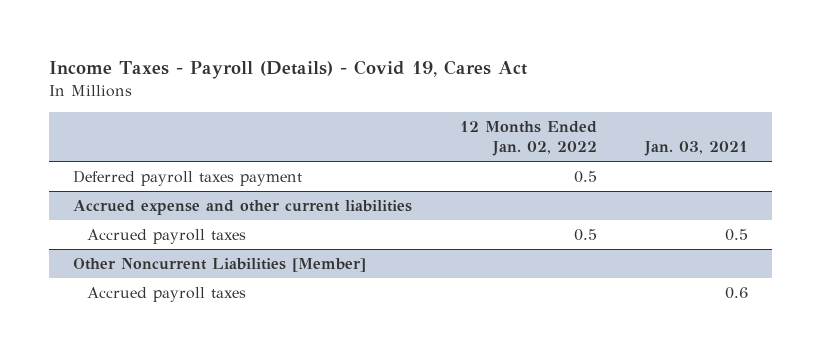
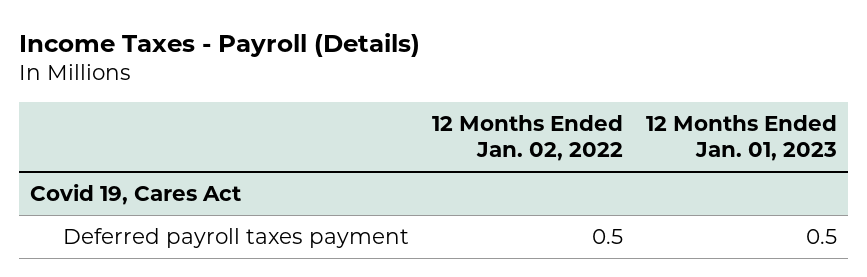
[48,59,527,79] Income Taxes - Payroll (Details) - Covid 19, Cares Act -> [18,32,420,57] Income Taxes - Payroll (Details)
[643,141,748,157] Jan. 03, 2021 -> none
none -> [645,114,837,162] 12 Months Ended Jan. 01, 2023
none -> [30,183,242,205] Covid 19, Cares Act
[72,200,412,216] Accrued expense and other current liabilities -> none
[87,229,247,245] Accrued payroll taxes -> none
[72,258,366,273] Other Noncurrent Liabilities [Member] -> none
[87,287,247,303] Accrued payroll taxes -> none

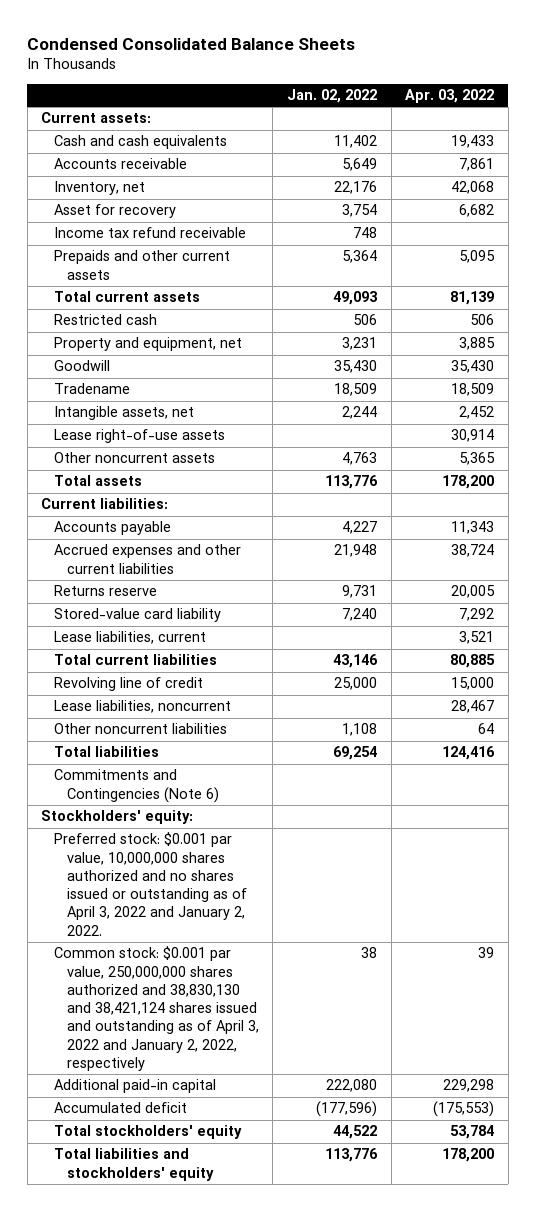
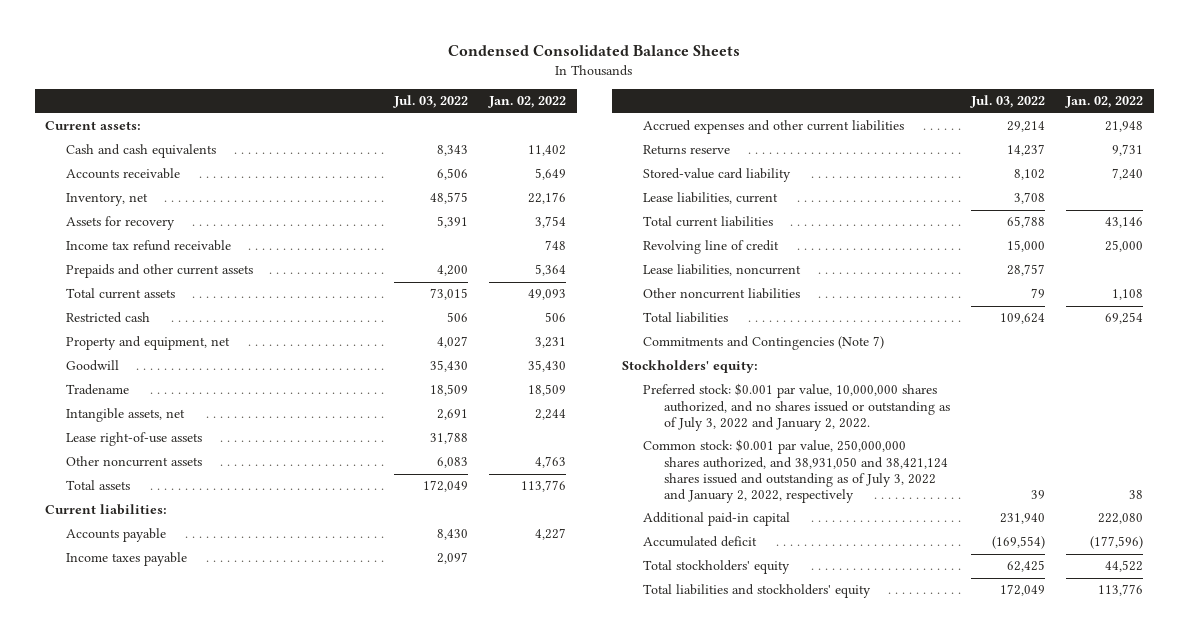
[405,89,495,104] Apr. 03, 2022 -> none
none -> [393,95,469,109] Jul. 03, 2022
[53,204,176,219] Asset for recovery -> [66,216,176,231] Assets for recovery
none -> [66,552,188,567] Income taxes payable
[53,769,219,803] Commitments and Contingencies (Note 6) -> [643,336,885,351] Commitments and Contingencies (Note 7)
[53,832,247,936] Preferred stock: $0.001 par value, 10,000,000 shares authorized and no shares issued or outstanding as of April 3, 2022 and January 2, 2022. -> [643,383,951,431] Preferred stock: $0.001 par value, 10,000,000 shares authorized, and no shares issued or outstanding as of July 3, 2022 and January 2, 2022.
[53,946,259,1072] Common stock: $0.001 par value, 250,000,000 shares authorized and 38,830,130 and 38,421,124 shares issued and outstanding as of April 3, 2022 and January 2, 2022, respectively -> [643,439,949,503] Common stock: $0.001 par value, 250,000,000 shares authorized, and 38,931,050 and 38,421,124 shares issued and outstanding as of July 3, 2022 and January 2, 2022, respectively

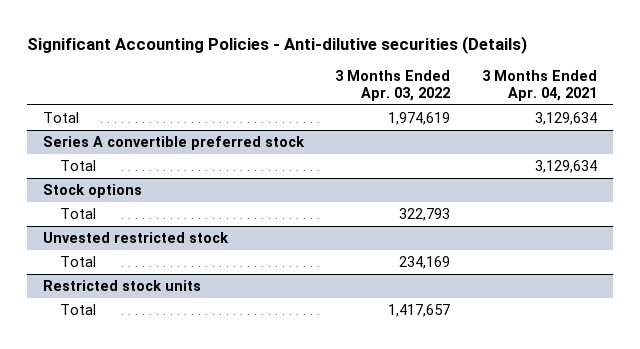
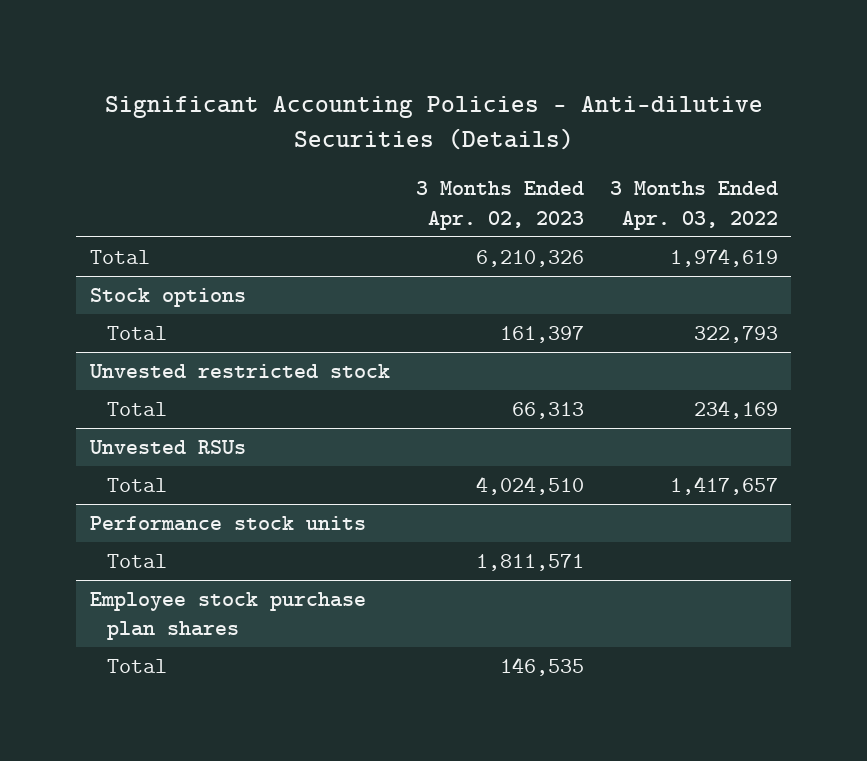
[27,35,528,54] Significant Accounting Policies - Anti-dilutive securities (Details) -> [104,95,763,150] Significant Accounting Policies - Anti-dilutive Securities (Details)
[481,69,597,101] 3 Months Ended Apr. 04, 2021 -> none
none -> [415,181,584,230] 3 Months Ended Apr. 02, 2023
[43,135,306,150] Series A convertible preferred stock -> none
[59,159,96,171] Total -> none
[43,279,202,291] Restricted stock units -> [88,439,246,454] Unvested RSUs
none -> [89,515,366,531] Performance stock units
none -> [106,553,167,568] Total
none -> [89,591,366,640] Employee stock purchase plan shares
none -> [106,658,167,673] Total

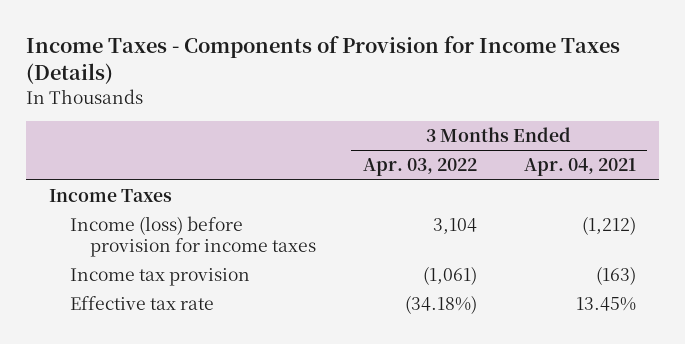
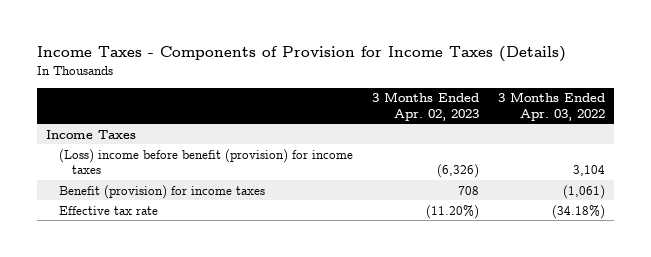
[523,158,636,177] Apr. 04, 2021 -> none
none -> [372,92,480,121] 3 Months Ended Apr. 02, 2023
[69,215,317,257] Income (loss) before provision for income taxes -> [59,148,354,175] (Loss) income before benefit (provision) for income taxes
[69,267,250,286] Income tax provision -> [59,184,266,199] Benefit (provision) for income taxes

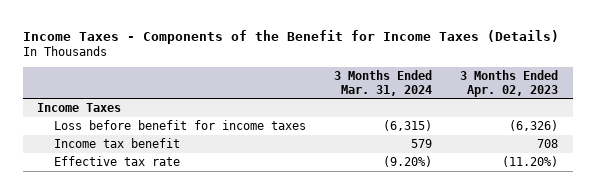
[36,46,566,63] Income Taxes - Components of Provision for Income Taxes (Details) -> [22,29,559,44] Income Taxes - Components of the Benefit for Income Taxes (Details)
[497,92,605,121] 3 Months Ended Apr. 03, 2022 -> none
none -> [333,70,432,96] 3 Months Ended Mar. 31, 2024
[59,148,354,175] (Loss) income before benefit (provision) for income taxes -> [53,120,306,131] Loss before benefit for income taxes
[59,184,266,199] Benefit (provision) for income taxes -> [53,138,180,149] Income tax benefit

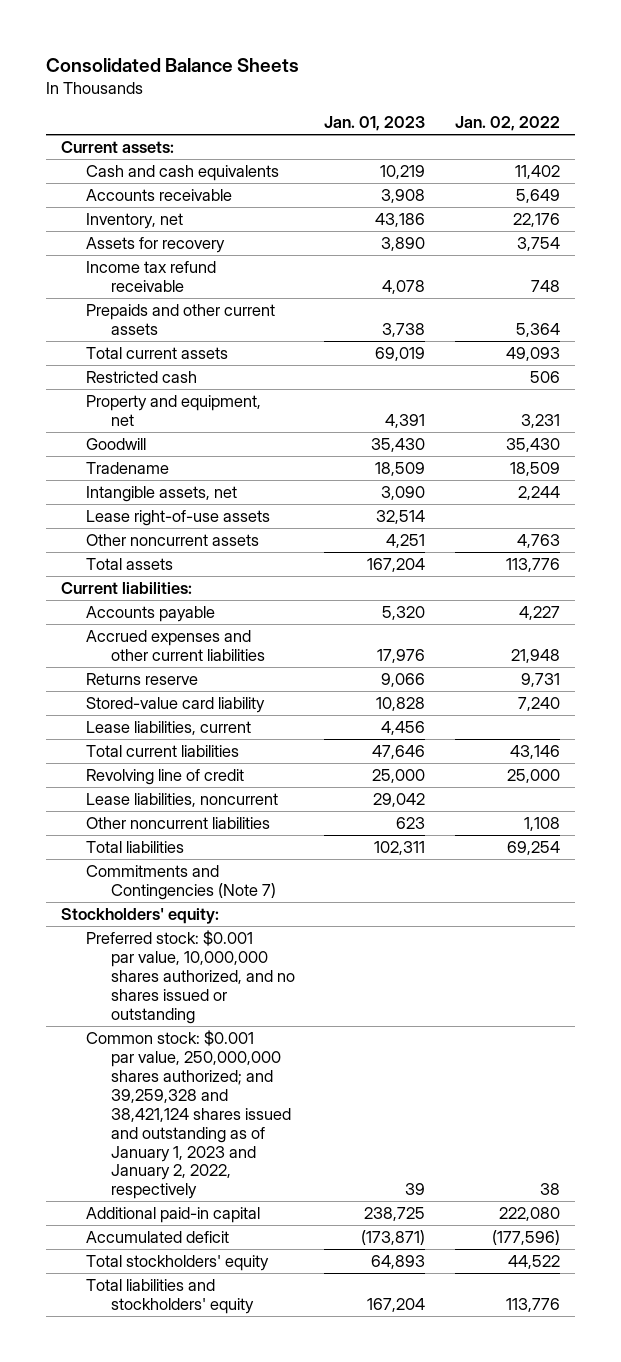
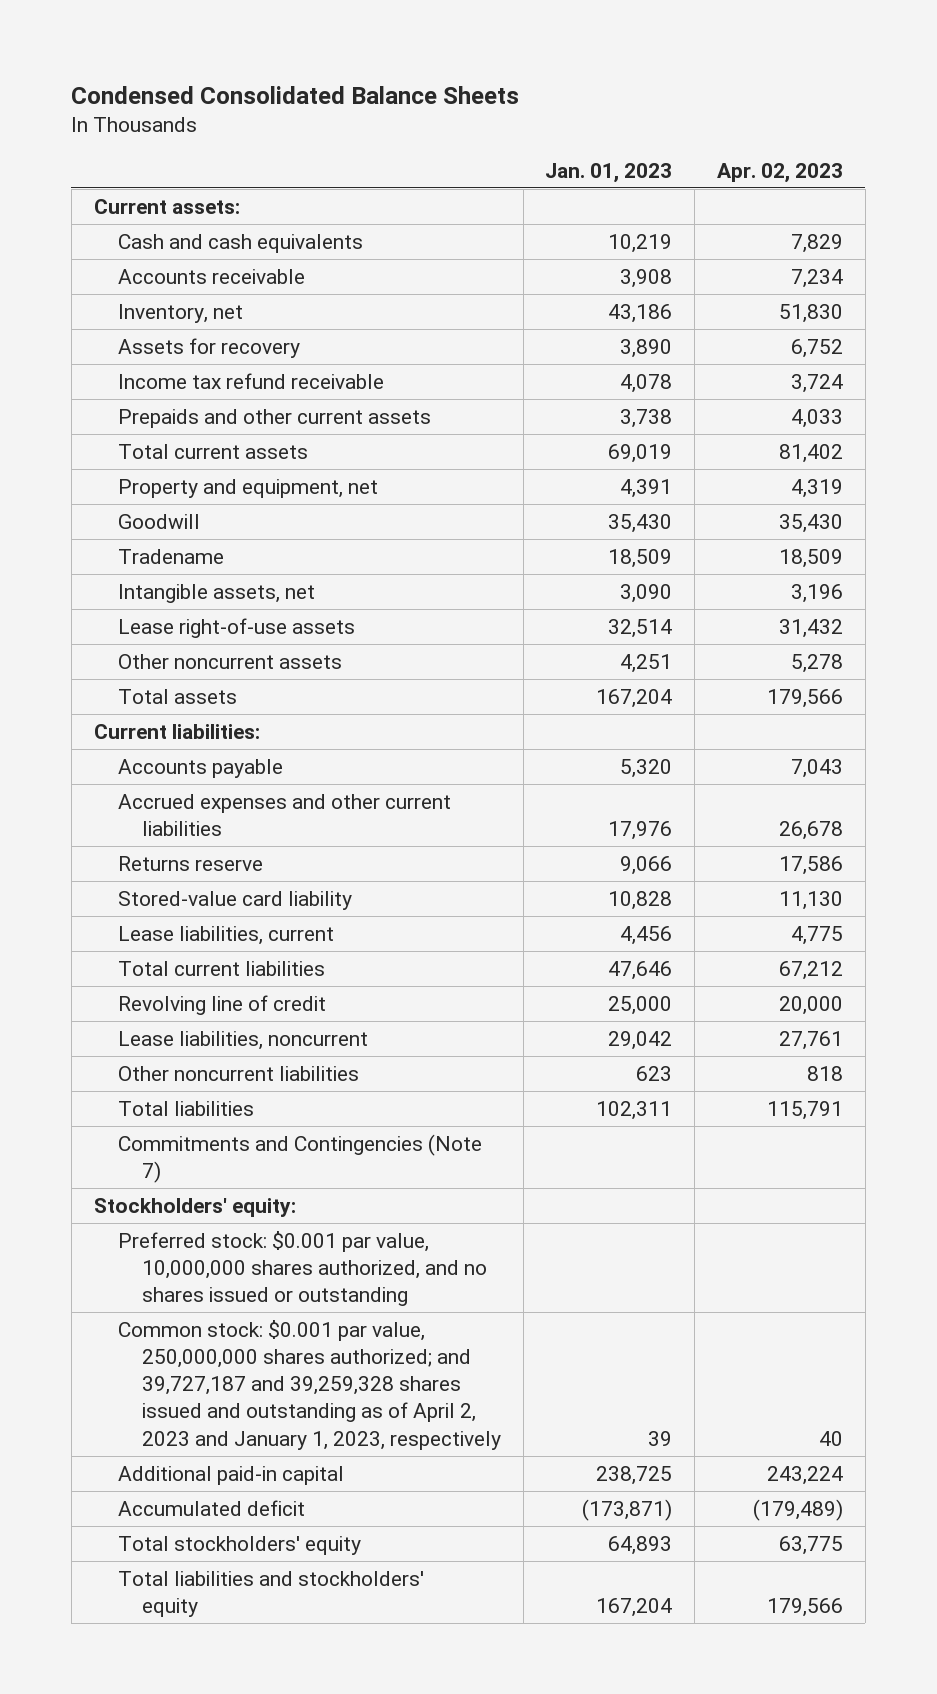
[46,57,300,72] Consolidated Balance Sheets -> [71,85,520,104] Condensed Consolidated Balance Sheets
[454,116,560,132] Jan. 02, 2022 -> none
none -> [717,162,844,183] Apr. 02, 2023
[86,370,198,383] Restricted cash -> none
[86,1029,291,1200] Common stock: $0.001 par value, 250,000,000 shares authorized; and 39,259,328 and 38,421,124 shares issued and outstanding as of January 1, 2023 and January 2, 2022, respectively -> [117,1319,501,1450] Common stock: $0.001 par value, 250,000,000 shares authorized; and 39,727,187 and 39,259,328 shares issued and outstanding as of April 2, 2023 and January 1, 2023, respectively

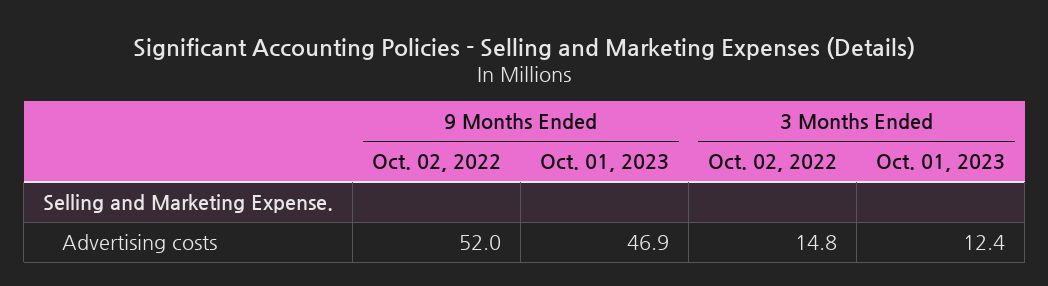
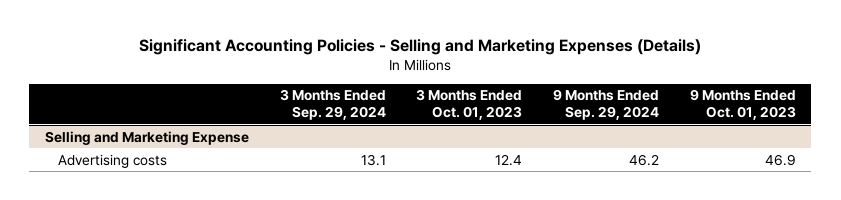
[372,154,502,173] Oct. 02, 2022 -> none
[708,154,838,173] Oct. 02, 2022 -> none
none -> [279,89,386,120] 3 Months Ended Sep. 29, 2024
none -> [553,89,660,120] 9 Months Ended Sep. 29, 2024
[43,193,334,213] Selling and Marketing Expense. -> [44,130,249,145] Selling and Marketing Expense

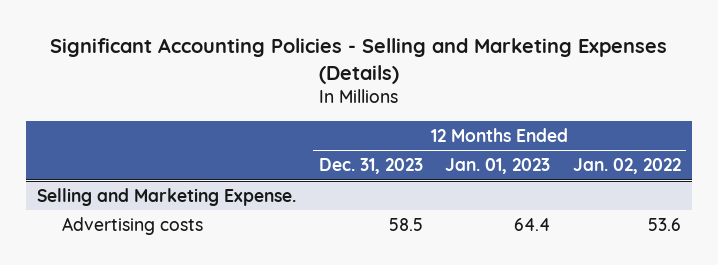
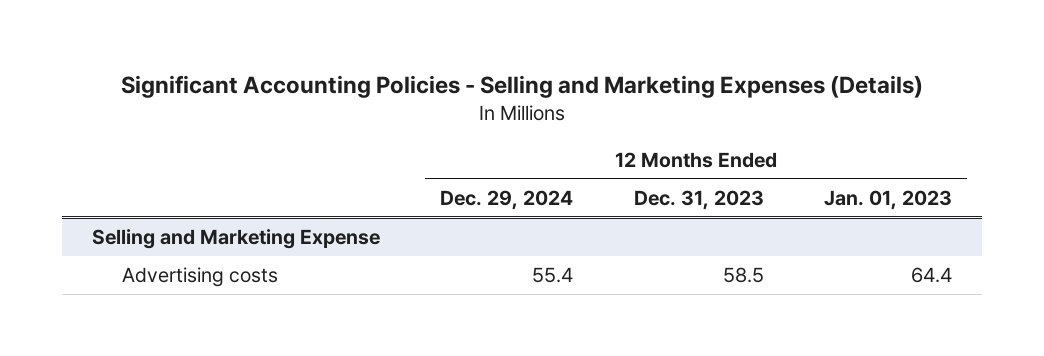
[572,158,681,175] Jan. 02, 2022 -> none
none -> [440,189,574,210] Dec. 29, 2024
[37,187,297,206] Selling and Marketing Expense. -> [92,229,381,250] Selling and Marketing Expense

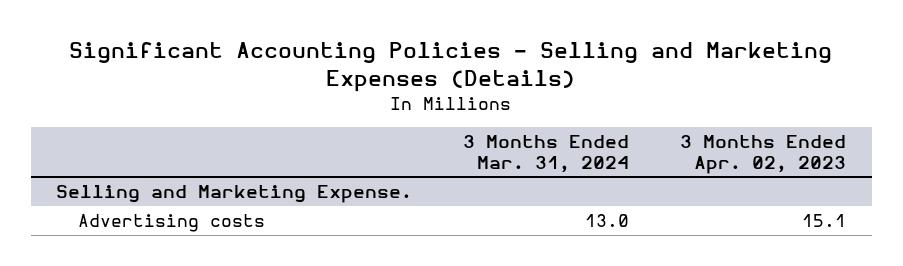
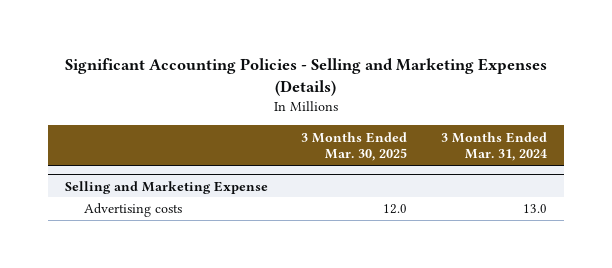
[680,135,847,174] 3 Months Ended Apr. 02, 2023 -> none
none -> [301,131,408,162] 3 Months Ended Mar. 30, 2025
[56,184,413,203] Selling and Marketing Expense. -> [64,180,268,194] Selling and Marketing Expense

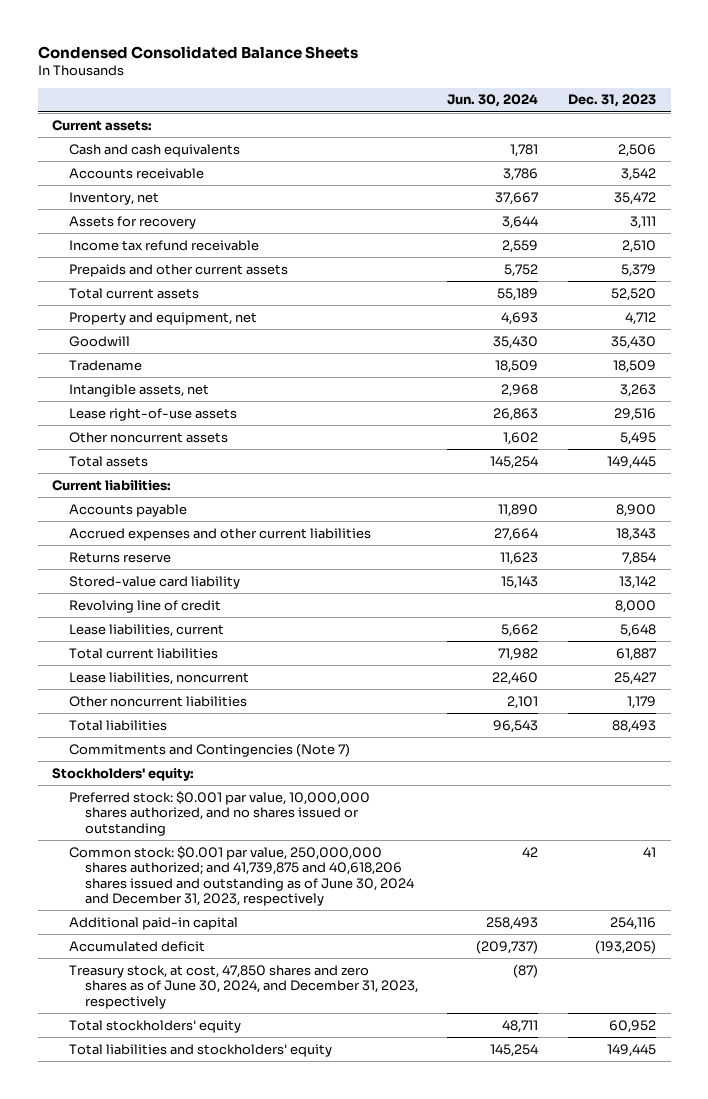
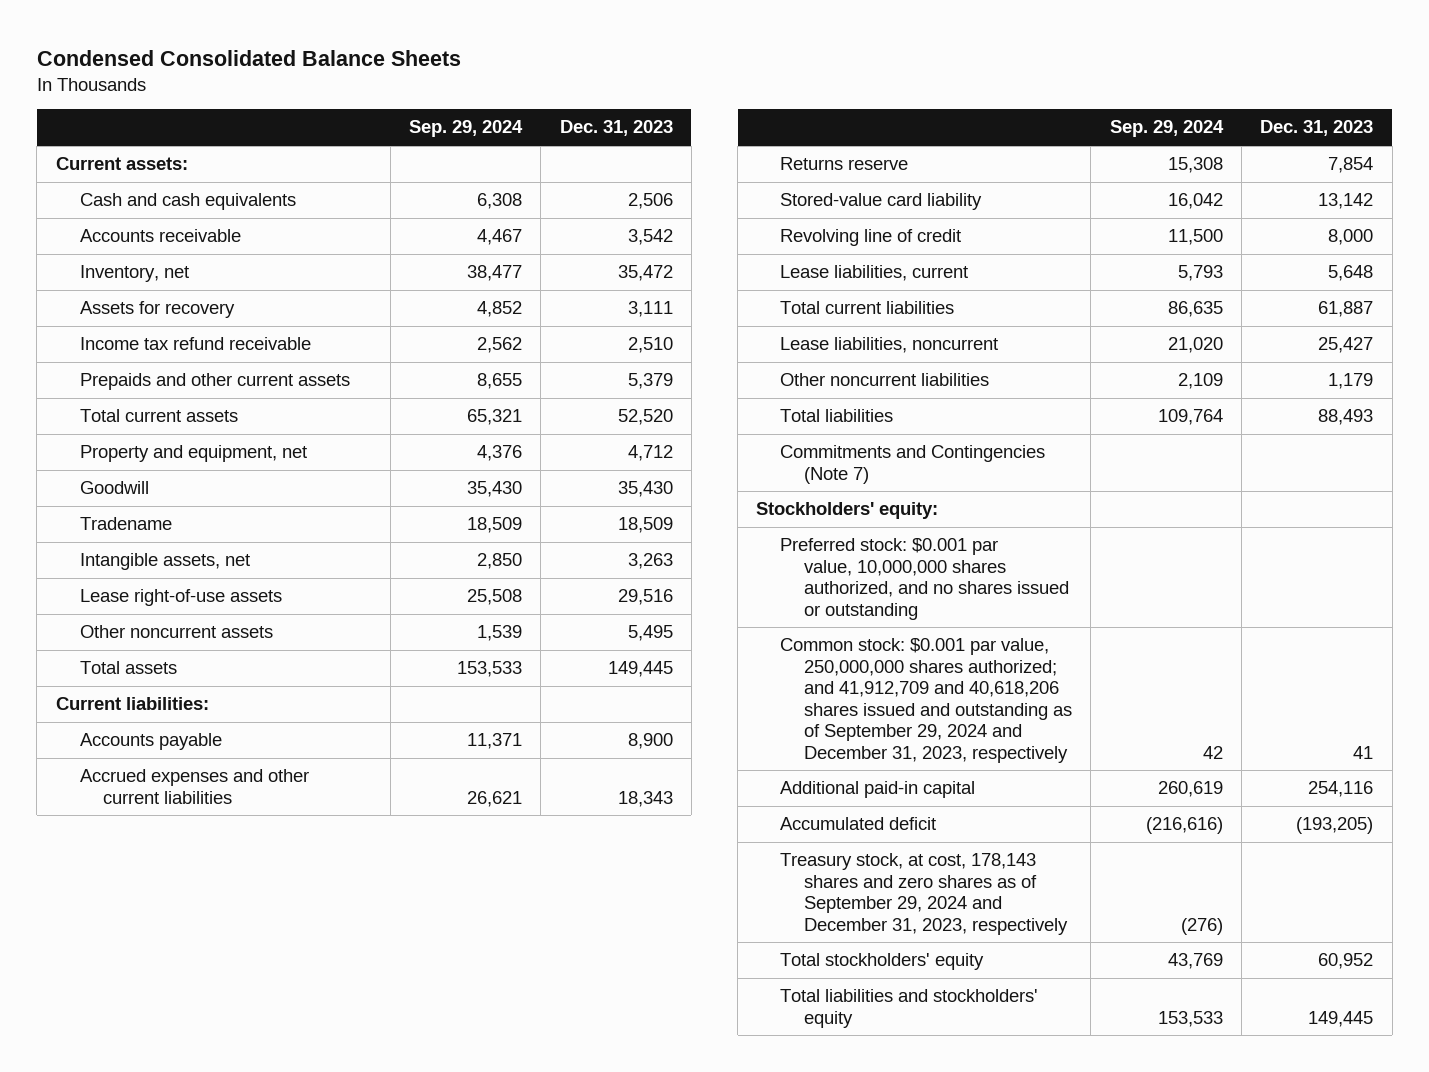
[447,94,539,108] Jun. 30, 2024 -> none
none -> [408,120,523,138] Sep. 29, 2024
[68,845,414,907] Common stock: $0.001 par value, 250,000,000 shares authorized; and 41,739,875 and 40,618,206 shares issued and outstanding as of June 30, 2024 and December 31, 2023, respectively -> [780,638,1072,763] Common stock: $0.001 par value, 250,000,000 shares authorized; and 41,912,709 and 40,618,206 shares issued and outstanding as of September 29, 2024 and December 31, 2023, respectively
[68,964,418,1009] Treasury stock, at cost, 47,850 shares and zero shares as of June 30, 2024, and December 31, 2023, respectively -> [780,853,1068,935] Treasury stock, at cost, 178,143 shares and zero shares as of September 29, 2024 and December 31, 2023, respectively

